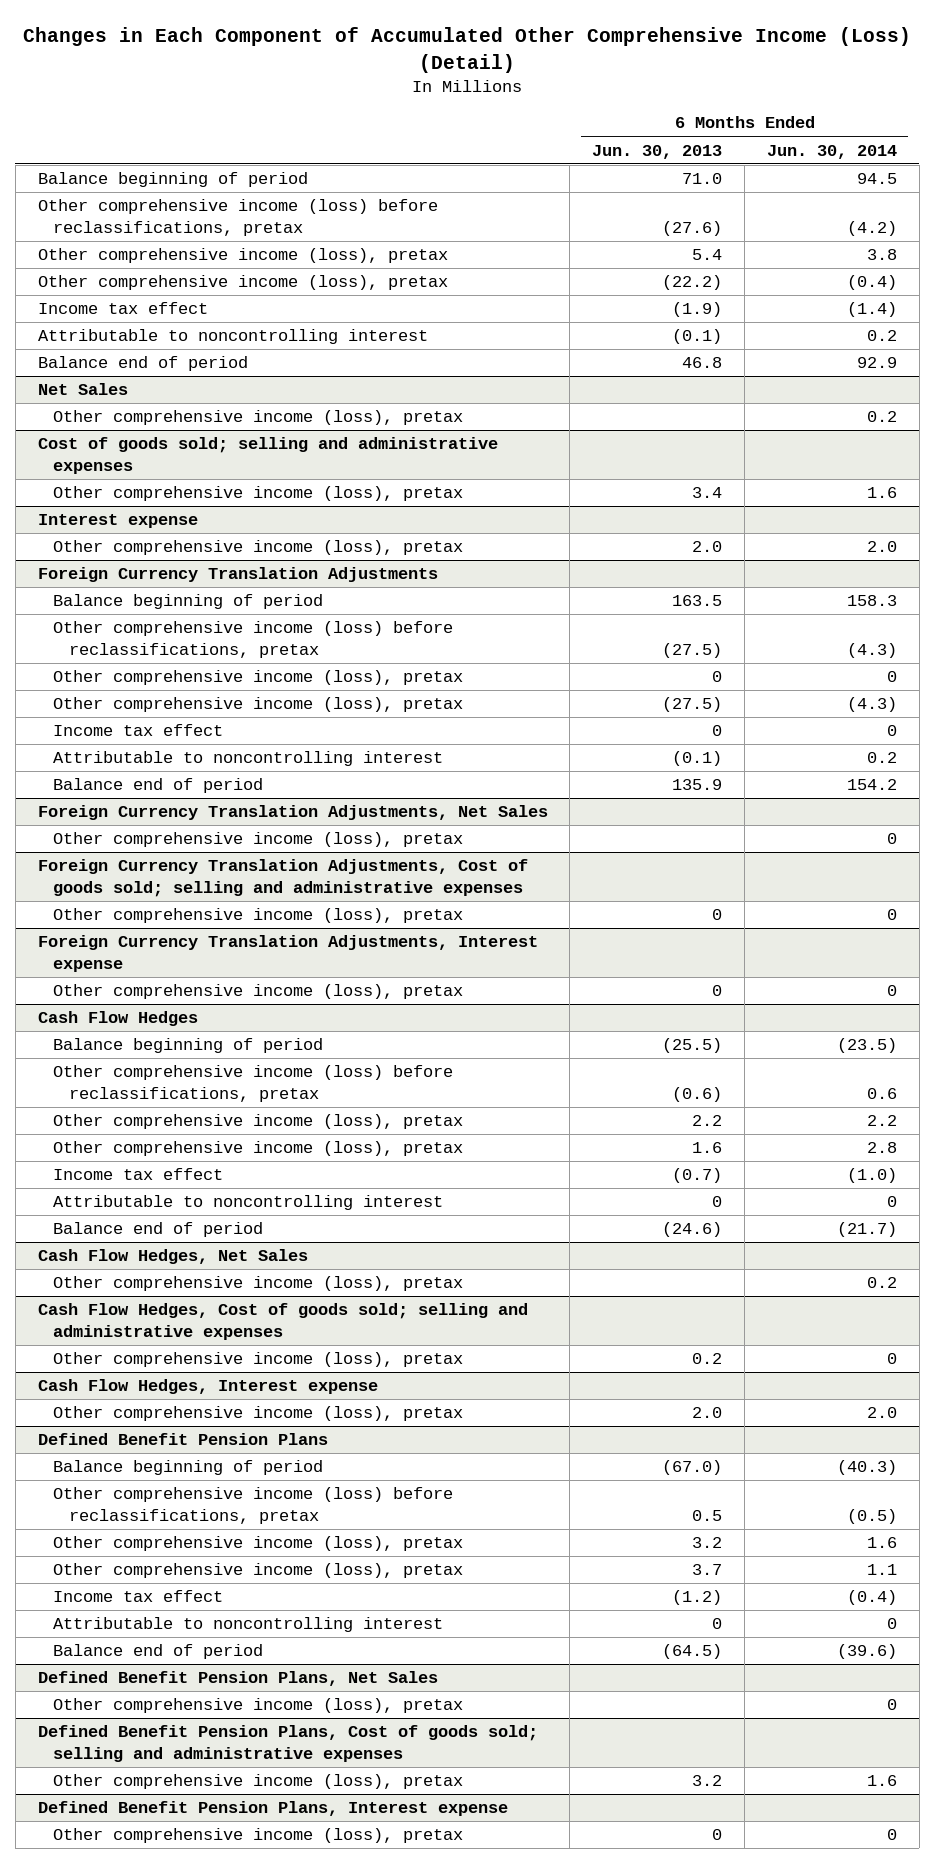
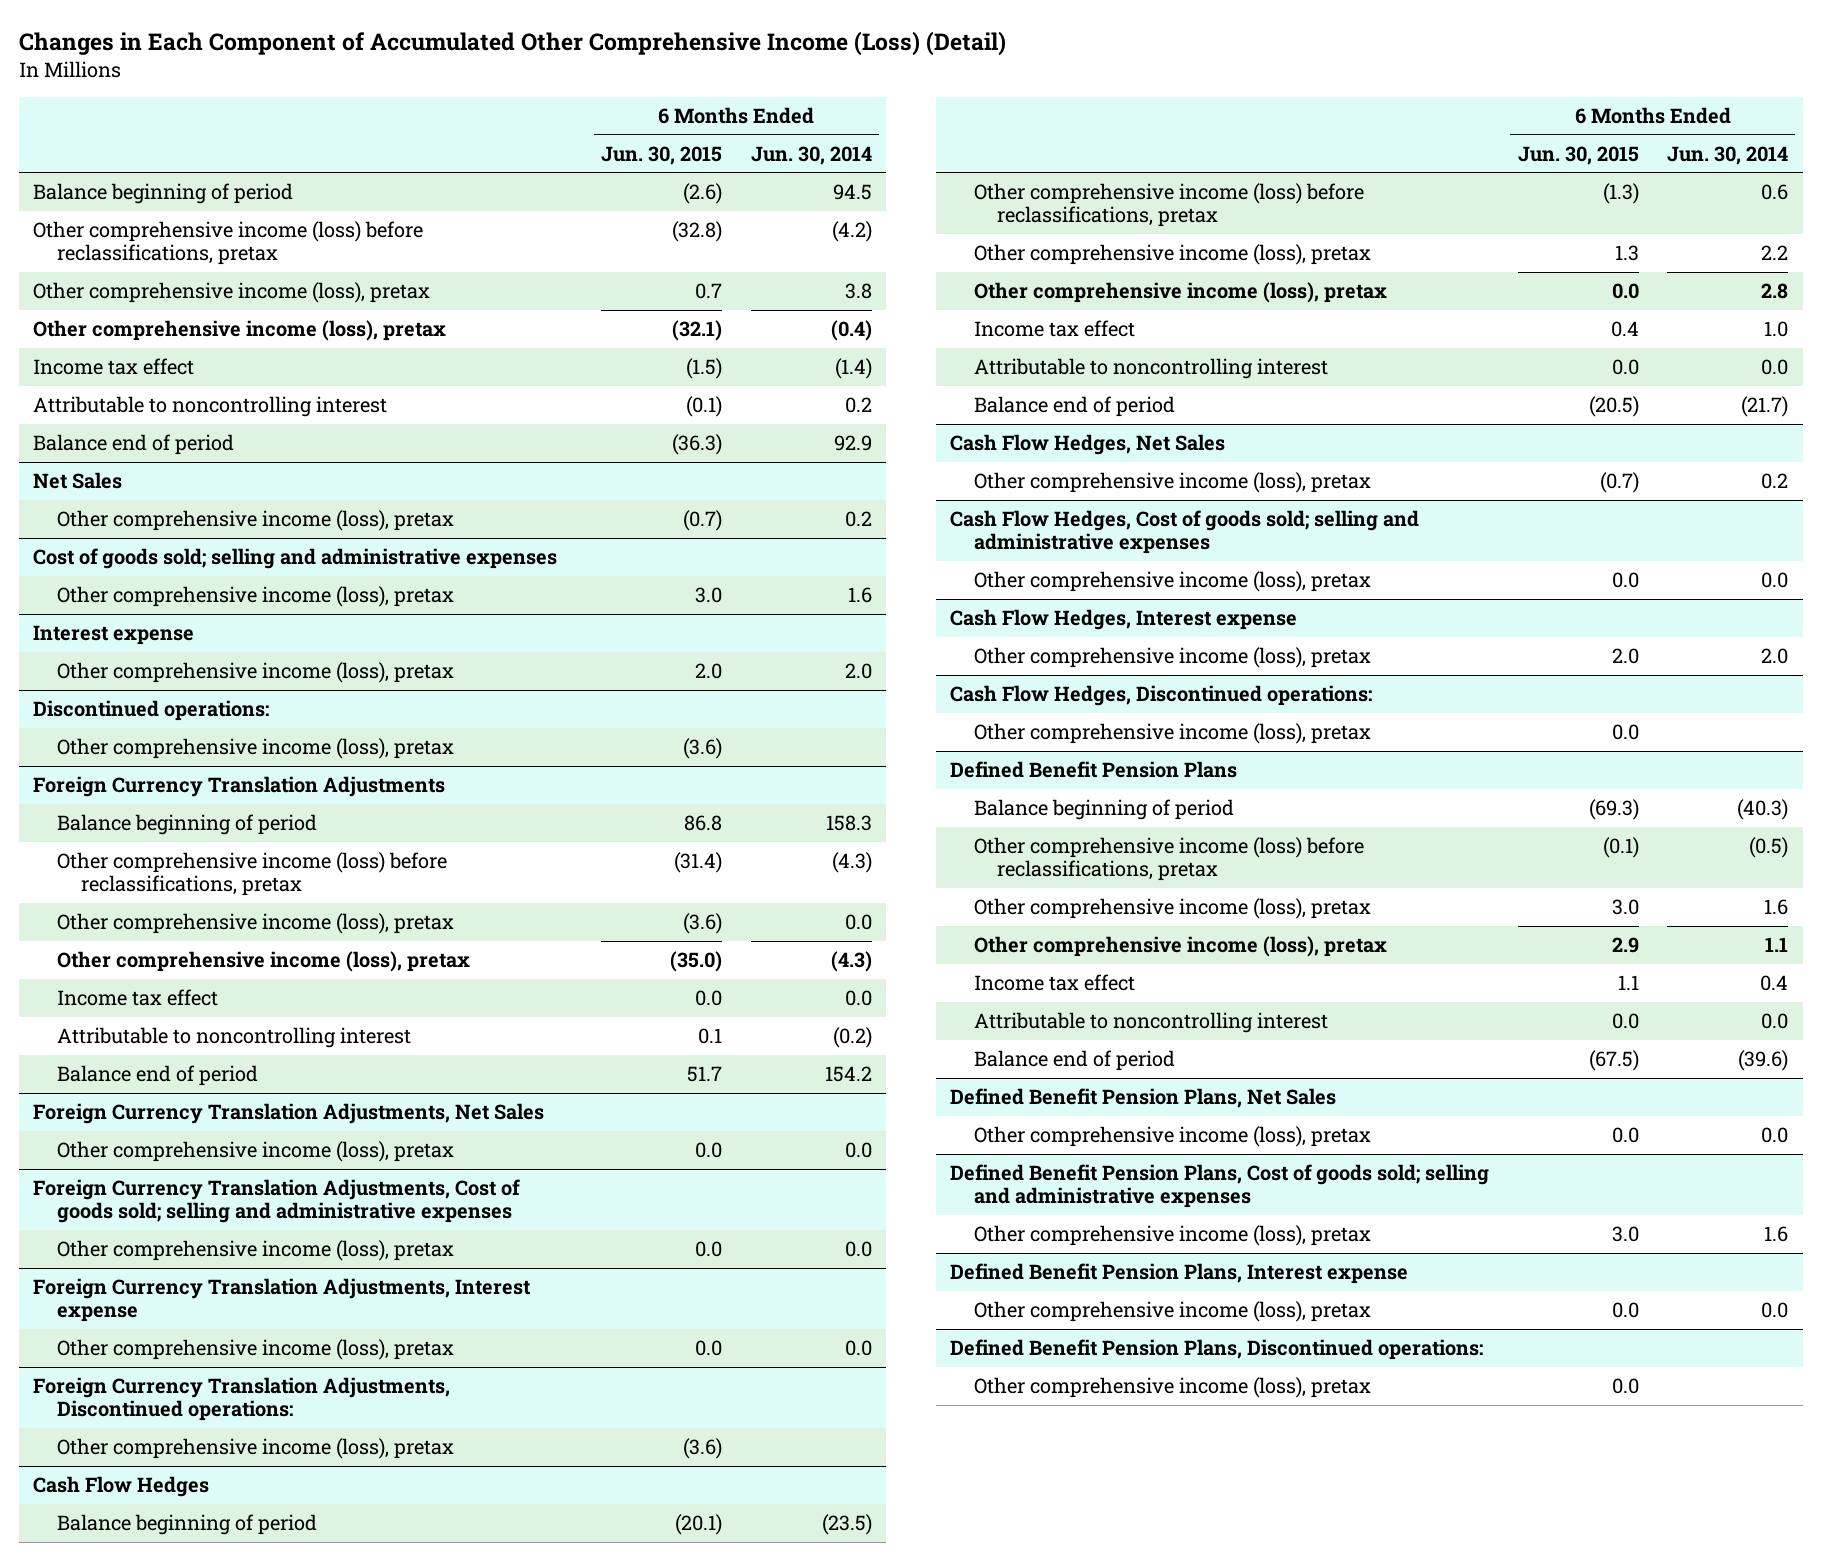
[592,144,723,159] Jun. 30, 2013 -> none
none -> [601,145,723,165] Jun. 30, 2015
none -> [33,700,270,722] Discontinued operations:
none -> [57,738,455,760] Other comprehensive income (loss), pretax
[886,671,897,683] 0 -> [844,914,872,931] 0.0
[886,725,897,737] 0 -> [844,990,872,1007] 0.0
[866,752,897,764] 0.2 -> [832,1027,872,1049] (0.2)
[886,833,897,845] 0 -> [844,1142,872,1159] 0.0
[886,909,897,921] 0 -> [844,1241,872,1258] 0.0
[886,985,897,997] 0 -> [844,1340,872,1357] 0.0
none -> [33,1377,451,1422] Foreign Currency Translation Adjustments, Discontinued operations:
none -> [57,1438,455,1460] Other comprehensive income (loss), pretax
[846,1168,897,1184] (1.0) -> [1764,321,1789,338] 1.0
[886,1196,897,1208] 0 -> [1761,359,1789,376] 0.0
[886,1353,897,1365] 0 -> [1761,572,1789,589] 0.0
none -> [950,685,1373,707] Cash Flow Hedges, Discontinued operations:
none -> [973,723,1371,745] Other comprehensive income (loss), pretax
[846,1590,897,1606] (0.4) -> [1760,975,1789,992] 0.4
[886,1618,897,1630] 0 -> [1761,1013,1789,1030] 0.0
[886,1699,897,1711] 0 -> [1761,1127,1789,1144] 0.0
[886,1829,897,1841] 0 -> [1761,1302,1789,1319] 0.0
none -> [950,1339,1484,1361] Defined Benefit Pension Plans, Discontinued operations:
none -> [973,1377,1371,1399] Other comprehensive income (loss), pretax

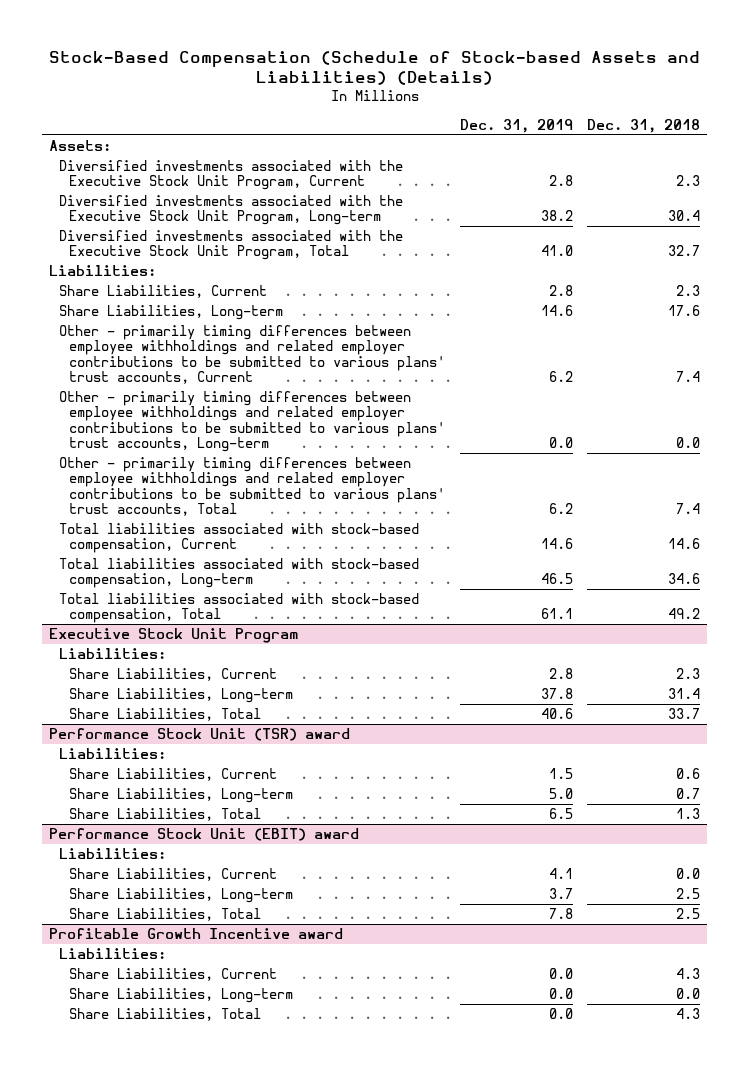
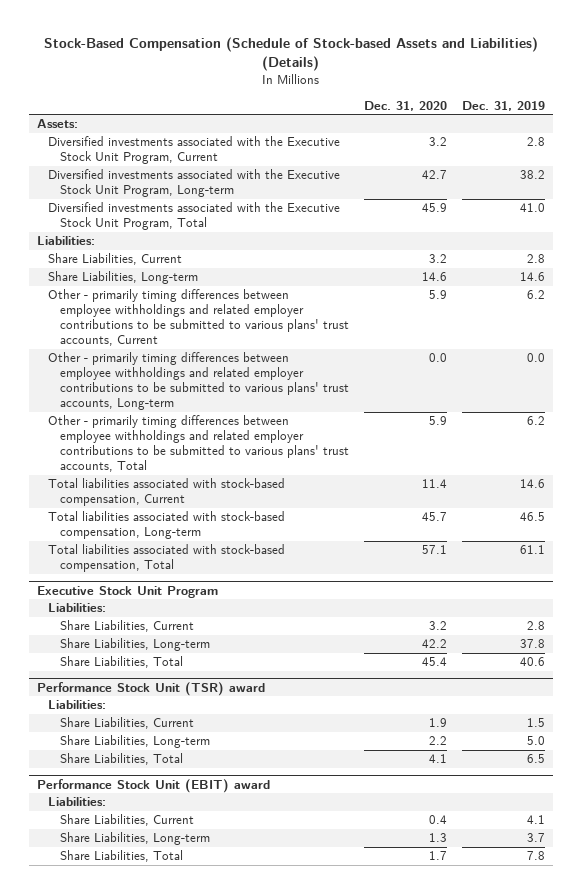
[587,118,701,133] Dec. 31, 2018 -> none
none -> [363,100,447,111] Dec. 31, 2020
[49,928,344,940] Profitable Growth Incentive award -> none
[59,948,167,960] Liabilities: -> none
[69,968,278,982] Share Liabilities, Current -> none
[69,988,294,1004] Share Liabilities, Long-term -> none
[69,1008,262,1022] Share Liabilities, Total -> none

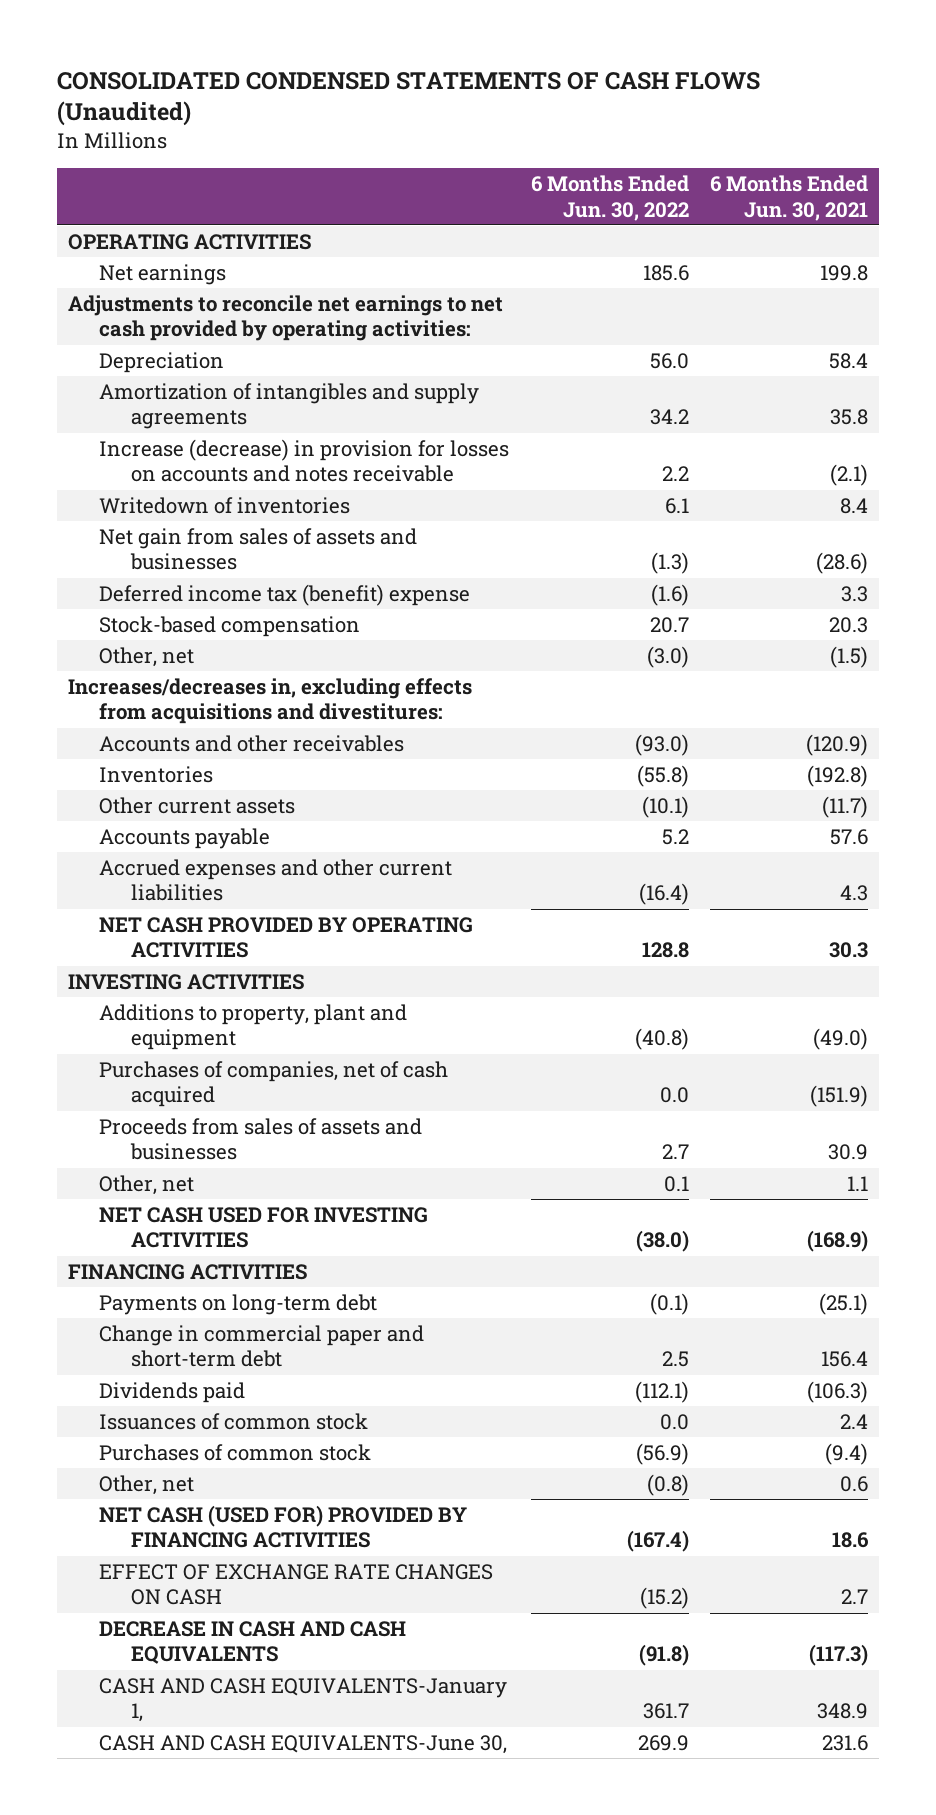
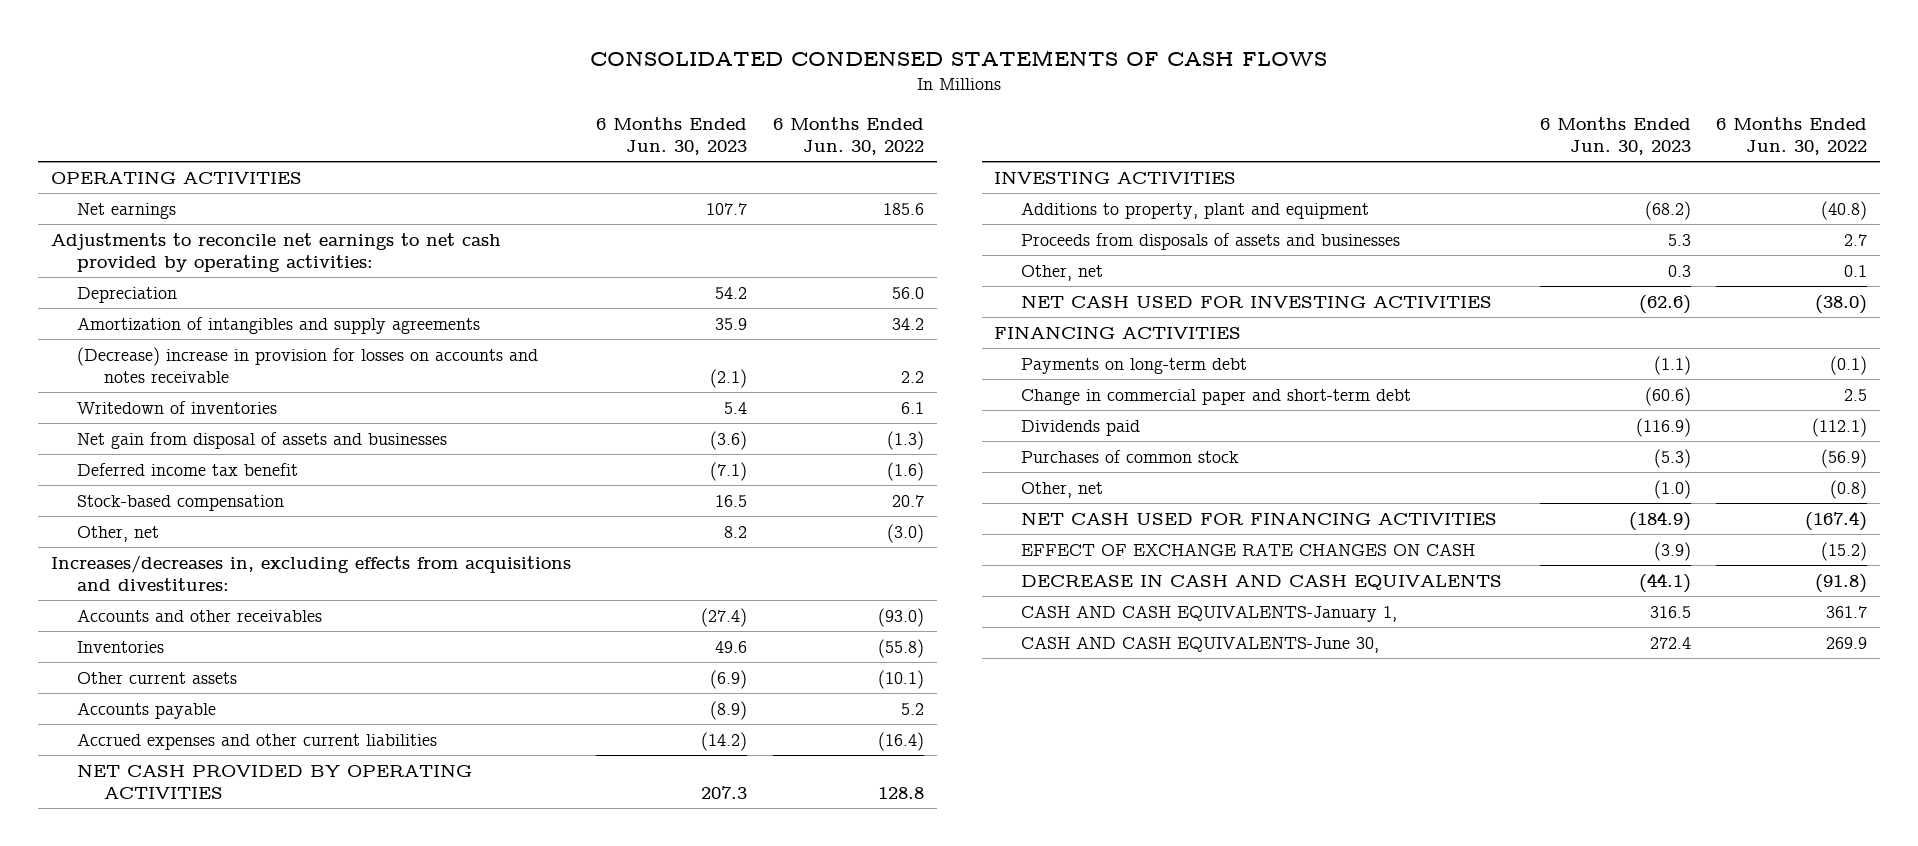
[56,71,760,127] CONSOLIDATED CONDENSED STATEMENTS OF CASH FLOWS (Unaudited) -> [590,49,1328,66] CONSOLIDATED CONDENSED STATEMENTS OF CASH FLOWS
[710,175,869,221] 6 Months Ended Jun. 30, 2021 -> none
none -> [596,116,748,155] 6 Months Ended Jun. 30, 2023
[99,438,510,483] Increase (decrease) in provision for losses on accounts and notes receivable -> [77,346,539,383] (Decrease) increase in provision for losses on accounts and notes receivable
[99,527,418,571] Net gain from sales of assets and businesses -> [77,431,448,449] Net gain from disposal of assets and businesses
[99,583,471,606] Deferred income tax (benefit) expense -> [77,462,299,476] Deferred income tax benefit
[99,1060,449,1108] Purchases of companies, net of cash acquired -> none
[99,1117,423,1161] Proceeds from sales of assets and businesses -> [1021,232,1401,250] Proceeds from disposals of assets and businesses
[99,1412,369,1430] Issuances of common stock -> none
[99,1504,468,1549] NET CASH (USED FOR) PROVIDED BY FINANCING ACTIVITIES -> [1021,511,1498,525] NET CASH USED FOR FINANCING ACTIVITIES

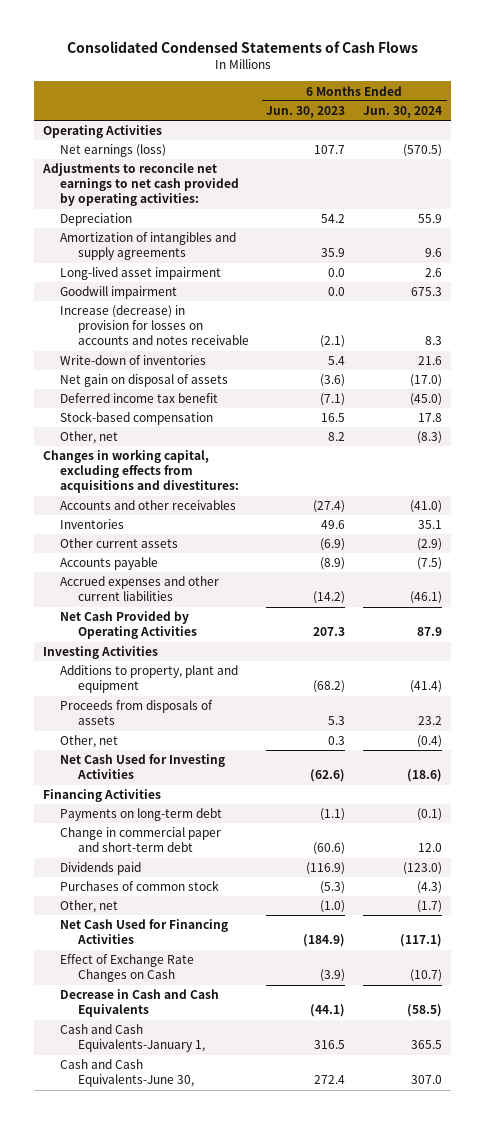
[590,49,1328,66] CONSOLIDATED CONDENSED STATEMENTS OF CASH FLOWS -> [66,40,418,53] Consolidated Condensed Statements of Cash Flows
[772,116,924,155] 6 Months Ended Jun. 30, 2022 -> none
none -> [363,106,443,119] Jun. 30, 2024
[50,170,302,184] OPERATING ACTIVITIES -> [42,125,162,139] Operating Activities
[77,202,177,219] Net earnings -> [60,144,167,158] Net earnings (loss)
none -> [60,267,222,281] Long-lived asset impairment
none -> [60,286,178,300] Goodwill impairment
[77,346,539,383] (Decrease) increase in provision for losses on accounts and notes receivable -> [60,305,249,346] Increase (decrease) in provision for losses on accounts and notes receivable
[77,400,278,414] Writedown of inventories -> [60,355,207,366] Write-down of inventories
[77,431,448,449] Net gain from disposal of assets and businesses -> [60,374,229,388] Net gain on disposal of assets
[50,554,571,591] Increases/decreases in, excluding effects from acquisitions and divestitures: -> [42,450,240,494] Changes in working capital, excluding effects from acquisitions and divestitures:
[77,763,473,799] NET CASH PROVIDED BY OPERATING ACTIVITIES -> [60,611,197,640] Net Cash Provided by Operating Activities
[994,170,1237,184] INVESTING ACTIVITIES -> [42,646,158,660] Investing Activities
[1021,232,1401,250] Proceeds from disposals of assets and businesses -> [60,700,214,726] Proceeds from disposals of assets
[1021,294,1493,308] NET CASH USED FOR INVESTING ACTIVITIES -> [60,754,226,780] Net Cash Used for Investing Activities
[994,325,1242,339] FINANCING ACTIVITIES -> [42,789,161,803] Financing Activities
[1021,511,1498,525] NET CASH USED FOR FINANCING ACTIVITIES -> [60,919,229,945] Net Cash Used for Financing Activities
[1021,542,1476,556] EFFECT OF EXCHANGE RATE CHANGES ON CASH -> [60,954,195,983] Effect of Exchange Rate Changes on Cash
[1021,573,1503,590] DECREASE IN CASH AND CASH EQUIVALENTS -> [60,989,220,1018] Decrease in Cash and Cash Equivalents
[1021,604,1398,622] CASH AND CASH EQUIVALENTS-January 1, -> [60,1024,205,1053] Cash and Cash Equivalents-January 1,
[1021,635,1380,653] CASH AND CASH EQUIVALENTS-June 30, -> [60,1059,194,1088] Cash and Cash Equivalents-June 30,

